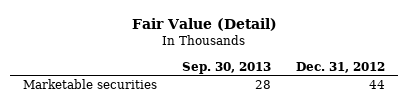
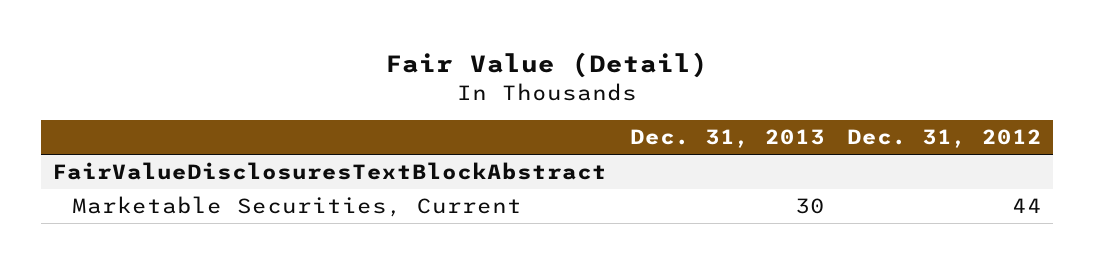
[181,61,271,74] Sep. 30, 2013 -> none
none -> [629,129,825,149] Dec. 31, 2013
none -> [52,162,608,181] FairValueDisclosuresTextBlockAbstract
[22,79,157,90] Marketable securities -> [72,196,523,218] Marketable Securities, Current

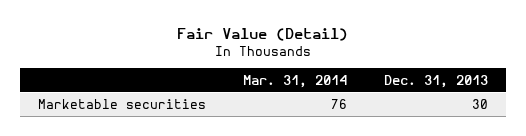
[846,129,1042,149] Dec. 31, 2012 -> none
none -> [243,74,348,88] Mar. 31, 2014
[52,162,608,181] FairValueDisclosuresTextBlockAbstract -> none
[72,196,523,218] Marketable Securities, Current -> [38,99,207,110] Marketable securities

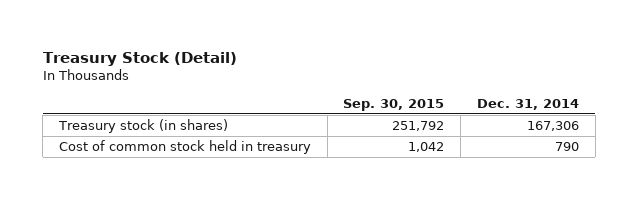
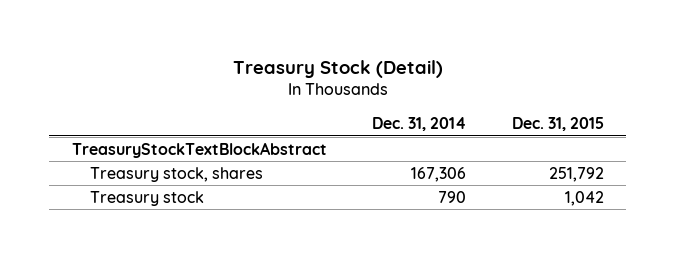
[343,98,445,111] Sep. 30, 2015 -> none
none -> [511,117,604,132] Dec. 31, 2015
none -> [71,141,327,158] TreasuryStockTextBlockAbstract
[57,118,228,133] Treasury stock (in shares) -> [89,166,263,182] Treasury stock, shares
[58,139,311,154] Cost of common stock held in treasury -> [89,190,204,206] Treasury stock

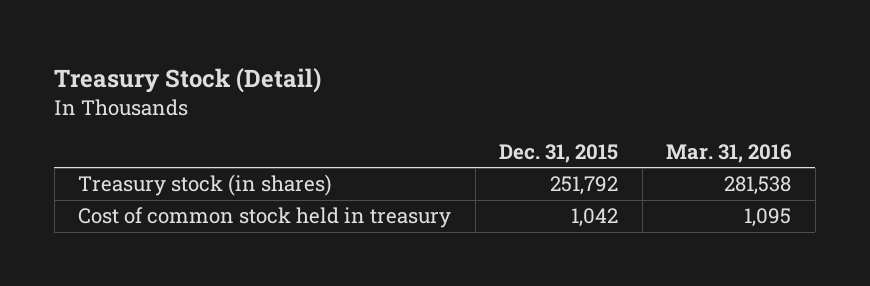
[372,117,467,132] Dec. 31, 2014 -> none
none -> [666,143,793,163] Mar. 31, 2016
[71,141,327,158] TreasuryStockTextBlockAbstract -> none
[89,166,263,182] Treasury stock, shares -> [78,174,333,197] Treasury stock (in shares)
[89,190,204,206] Treasury stock -> [78,207,452,229] Cost of common stock held in treasury

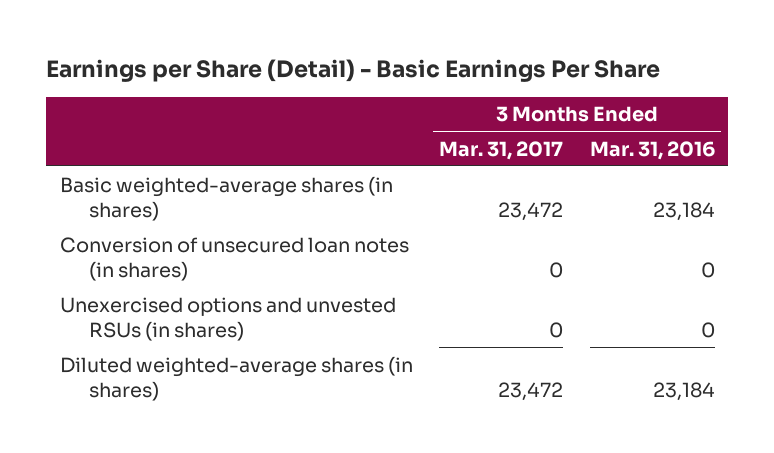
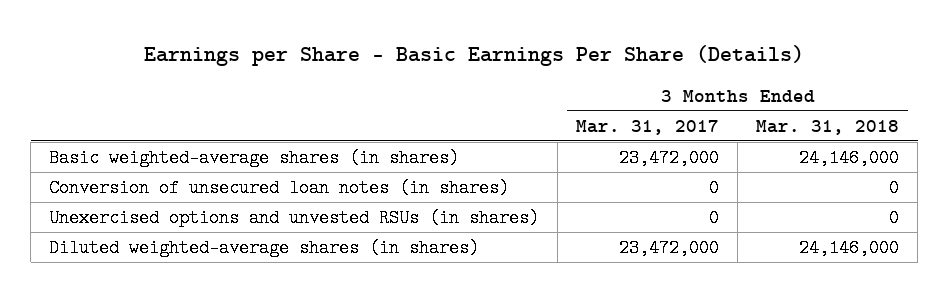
[46,58,661,82] Earnings per Share (Detail) - Basic Earnings Per Share -> [144,44,805,66] Earnings per Share - Basic Earnings Per Share (Details)
[589,140,715,160] Mar. 31, 2016 -> none
none -> [756,119,900,135] Mar. 31, 2018
[498,202,564,222] 23,472 -> [619,149,720,168] 23,472,000
[498,382,564,402] 23,472 -> [619,239,720,258] 23,472,000

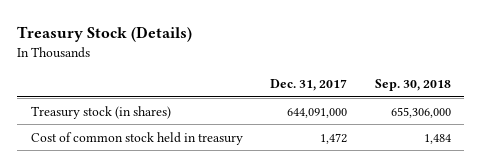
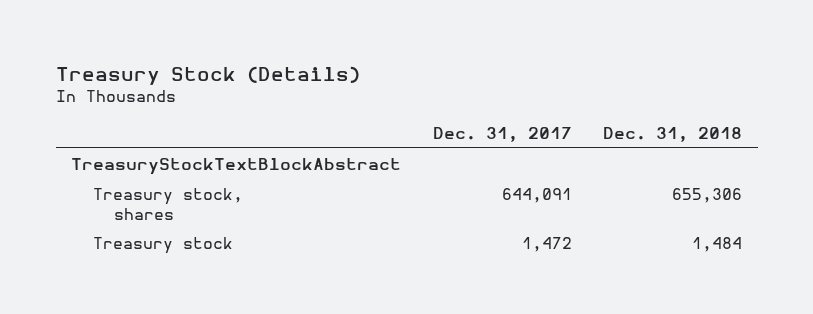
[374,79,451,92] Sep. 30, 2018 -> none
none -> [603,127,743,143] Dec. 31, 2018
none -> [71,157,402,175] TreasuryStockTextBlockAbstract
[30,105,171,119] Treasury stock (in shares) -> [92,187,243,220] Treasury stock, shares
[287,107,348,118] 644,091,000 -> [501,187,572,203] 644,091
[30,131,243,145] Cost of common stock held in treasury -> [92,236,233,254] Treasury stock

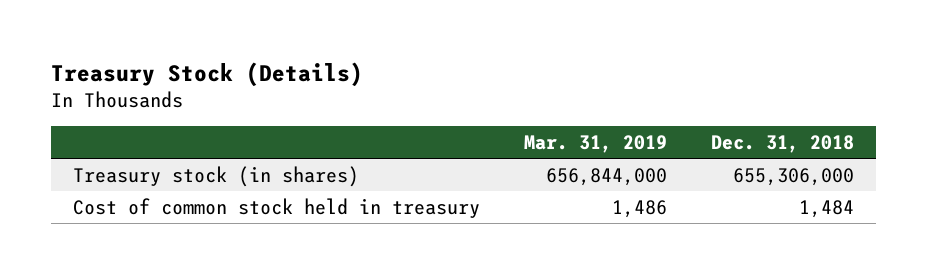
[432,127,572,143] Dec. 31, 2017 -> none
none -> [523,135,667,154] Mar. 31, 2019
[71,157,402,175] TreasuryStockTextBlockAbstract -> none
[92,187,243,220] Treasury stock, shares -> [72,165,359,187] Treasury stock (in shares)
[672,187,743,203] 655,306 -> [732,167,854,186] 655,306,000
[92,236,233,254] Treasury stock -> [72,197,480,218] Cost of common stock held in treasury

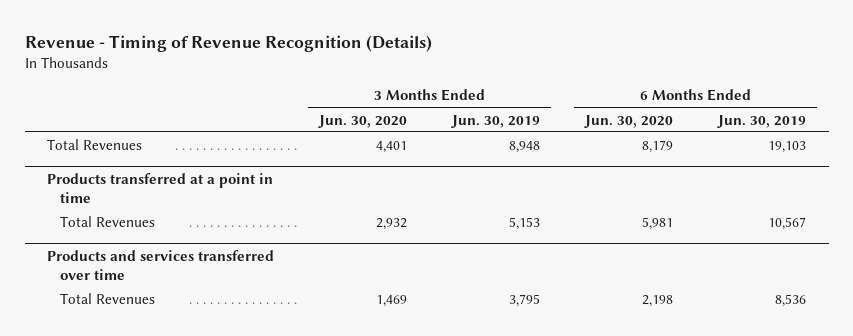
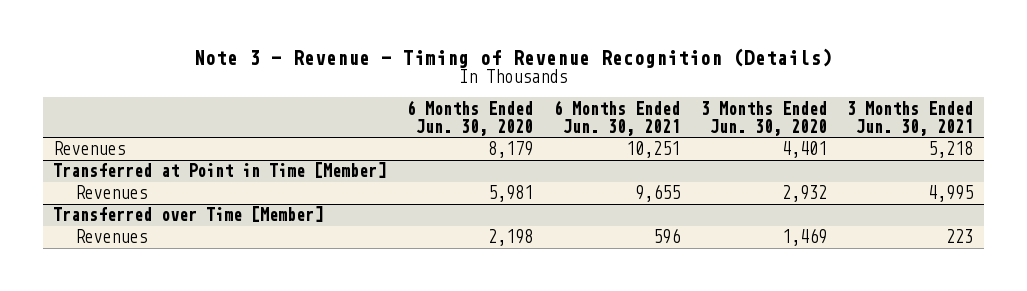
[24,34,432,52] Revenue - Timing of Revenue Recognition (Details) -> [194,47,833,68] Note 3 - Revenue - Timing of Revenue Recognition (Details)
[451,114,541,128] Jun. 30, 2019 -> none
[717,114,807,128] Jun. 30, 2019 -> none
none -> [553,99,680,136] 6 Months Ended Jun. 30, 2021
none -> [847,100,974,136] 3 Months Ended Jun. 30, 2021
[47,138,143,150] Total Revenues -> [53,141,126,156] Revenues
[47,172,274,204] Products transferred at a point in time -> [53,162,387,179] Transferred at Point in Time [Member]
[60,215,156,227] Total Revenues -> [75,185,148,200] Revenues
[47,249,275,281] Products and services transferred over time -> [53,206,324,223] Transferred over Time [Member]
[60,292,156,304] Total Revenues -> [75,229,148,244] Revenues

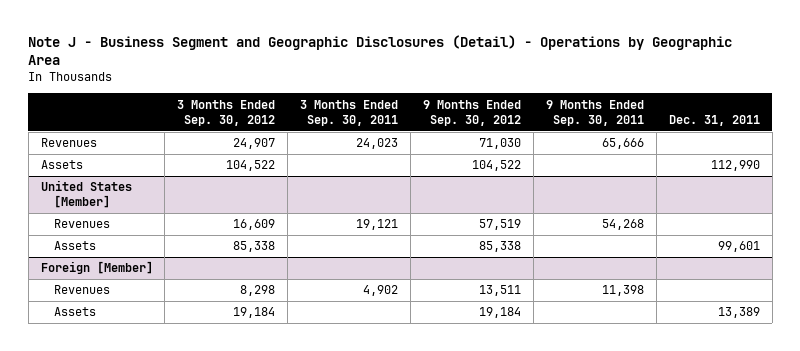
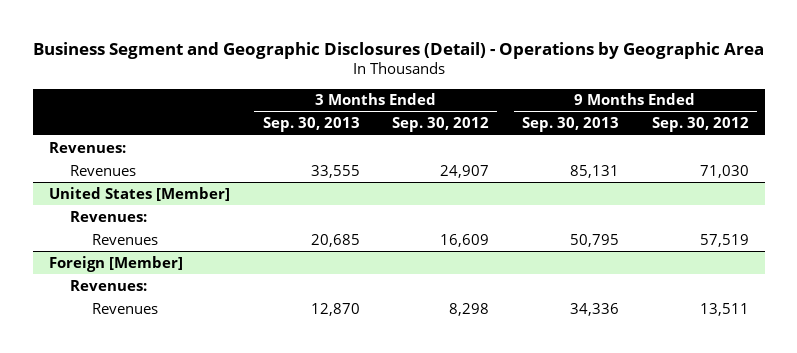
[28,34,733,66] Note J - Business Segment and Geographic Disclosures (Detail) - Operations by Geographic Area -> [32,41,764,59] Business Segment and Geographic Disclosures (Detail) - Operations by Geographic Area
[300,99,399,126] 3 Months Ended Sep. 30, 2011 -> none
[545,99,644,126] 9 Months Ended Sep. 30, 2011 -> none
[668,114,760,126] Dec. 31, 2011 -> none
none -> [262,117,360,133] Sep. 30, 2013
none -> [521,117,619,133] Sep. 30, 2013
none -> [48,141,126,153] Revenues:
[40,160,83,170] Assets -> none
none -> [70,210,148,222] Revenues:
[53,241,96,251] Assets -> none
none -> [70,279,148,291] Revenues:
[53,307,96,317] Assets -> none

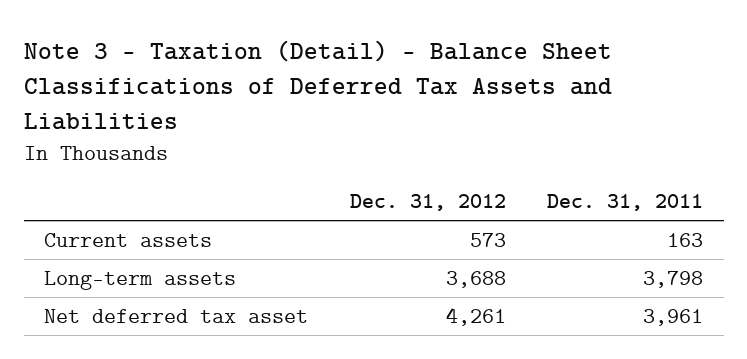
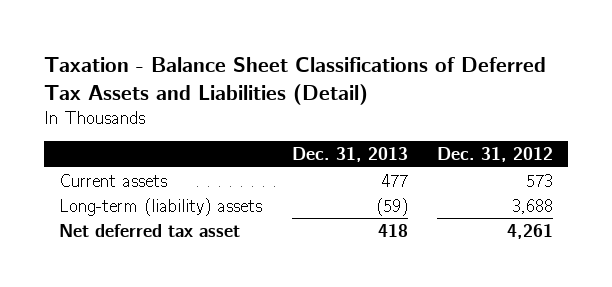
[23,39,612,131] Note 3 - Taxation (Detail) - Balance Sheet Classifications of Deferred Tax Assets and Liabilities -> [44,56,547,105] Taxation - Balance Sheet Classifications of Deferred Tax Assets and Liabilities (Detail)
[546,194,703,212] Dec. 31, 2011 -> none
none -> [291,147,408,163] Dec. 31, 2013
[44,270,237,290] Long-term assets -> [59,197,263,216] Long-term (liability) assets

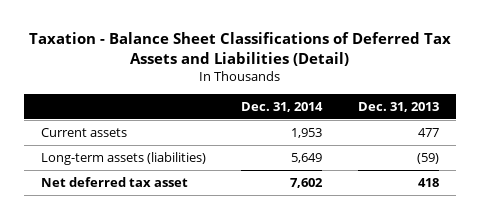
[437,147,554,163] Dec. 31, 2012 -> none
none -> [241,102,324,113] Dec. 31, 2014
[59,197,263,216] Long-term (liability) assets -> [41,151,207,165] Long-term assets (liabilities)

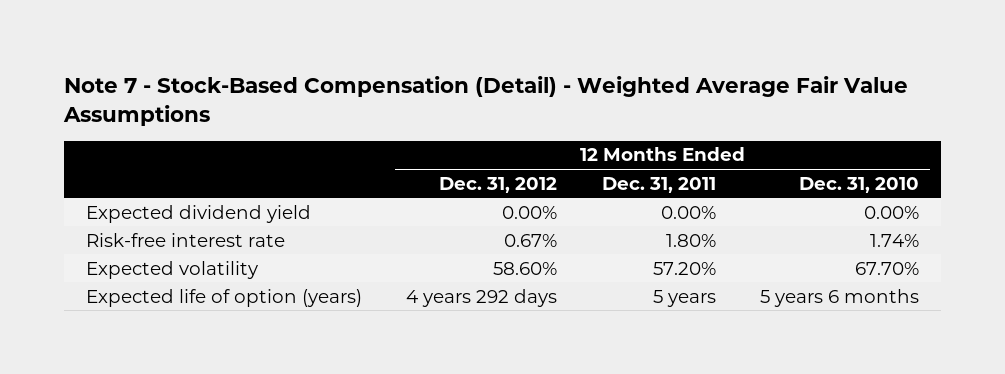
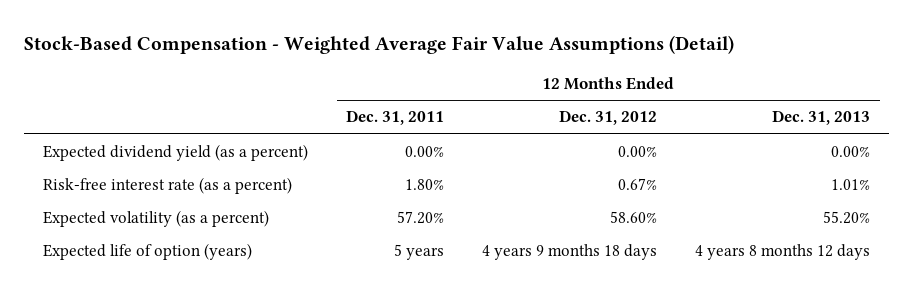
[62,75,908,126] Note 7 - Stock-Based Compensation (Detail) - Weighted Average Fair Value Assumptions -> [24,35,735,55] Stock-Based Compensation - Weighted Average Fair Value Assumptions (Detail)
[799,176,920,193] Dec. 31, 2010 -> none
none -> [772,110,871,126] Dec. 31, 2013
[86,204,312,223] Expected dividend yield -> [43,144,309,162] Expected dividend yield (as a percent)
[86,232,286,247] Risk-free interest rate -> [43,177,293,195] Risk-free interest rate (as a percent)
[86,260,259,279] Expected volatility -> [43,210,270,228] Expected volatility (as a percent)
[406,288,558,307] 4 years 292 days -> [482,244,658,261] 4 years 9 months 18 days

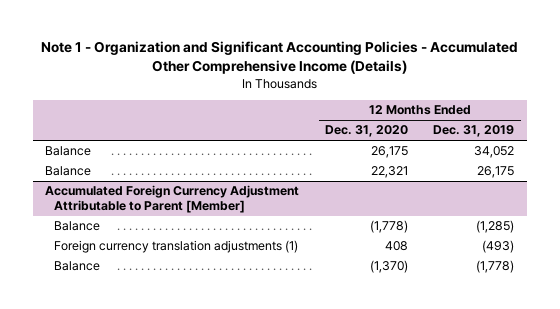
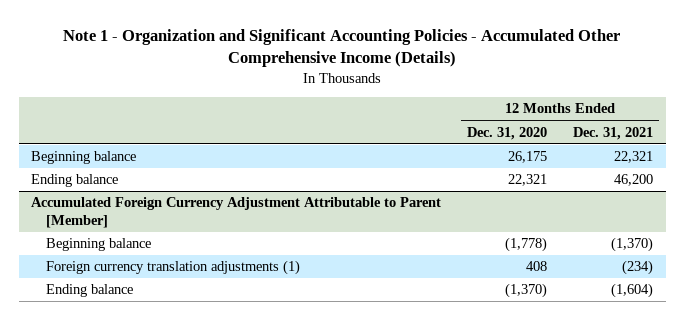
[433,125,515,138] Dec. 31, 2019 -> none
none -> [572,126,653,140] Dec. 31, 2021
[45,146,92,157] Balance -> [31,151,137,165] Beginning balance
[45,166,92,177] Balance -> [31,174,119,188] Ending balance
[54,221,101,232] Balance -> [45,238,151,252] Beginning balance
[54,261,101,272] Balance -> [45,284,133,298] Ending balance

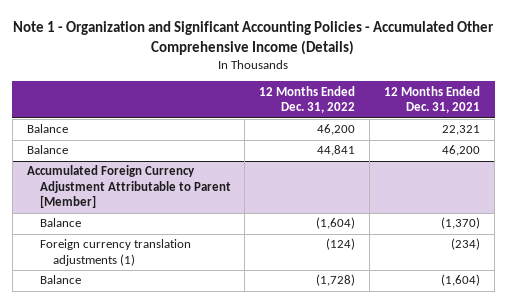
[467,126,548,140] Dec. 31, 2020 -> none
none -> [259,85,356,114] 12 Months Ended Dec. 31, 2022
[31,151,137,165] Beginning balance -> [26,124,68,134] Balance
[31,174,119,188] Ending balance -> [26,145,68,155] Balance
[45,238,151,252] Beginning balance -> [39,218,81,228] Balance
[45,284,133,298] Ending balance -> [39,275,81,285] Balance

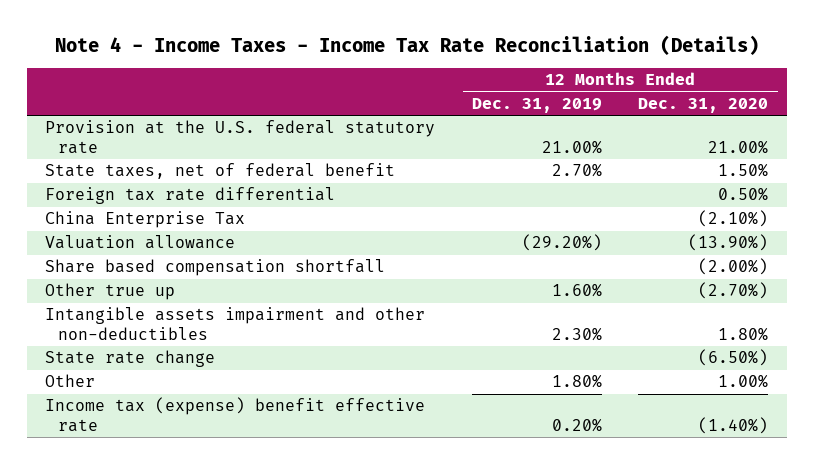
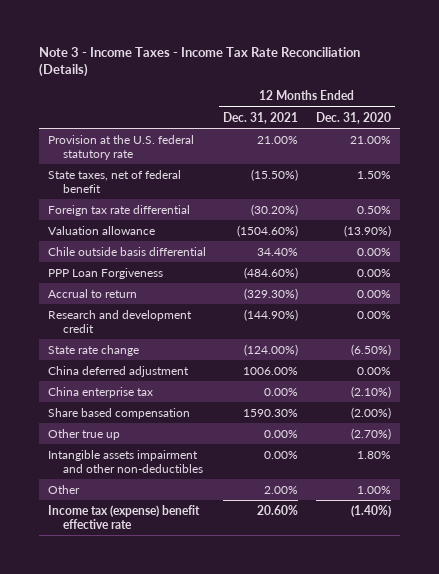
[54,34,759,55] Note 4 - Income Taxes - Income Tax Rate Reconciliation (Details) -> [39,46,361,78] Note 3 - Income Taxes - Income Tax Rate Reconciliation (Details)
[471,98,602,114] Dec. 31, 2019 -> none
none -> [223,111,299,124] Dec. 31, 2021
[45,211,246,229] China Enterprise Tax -> none
none -> [47,246,206,256] Chile outside basis differential
none -> [47,267,163,279] PPP Loan Forgiveness
none -> [47,288,137,298] Accrual to return
none -> [47,309,192,333] Research and development credit
[45,350,216,368] State rate change -> [47,344,139,356] State rate change
none -> [47,365,189,377] China deferred adjustment
none -> [47,386,153,398] China enterprise tax
[45,259,386,277] Share based compensation shortfall -> [47,407,190,419] Share based compensation

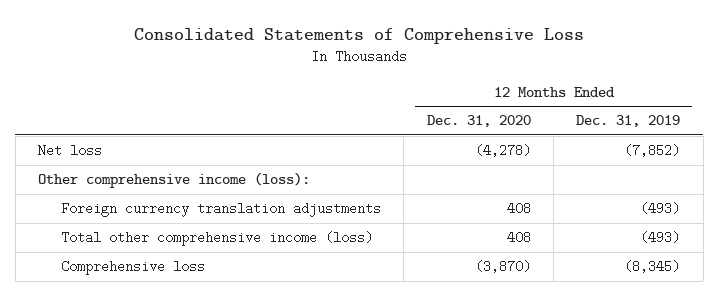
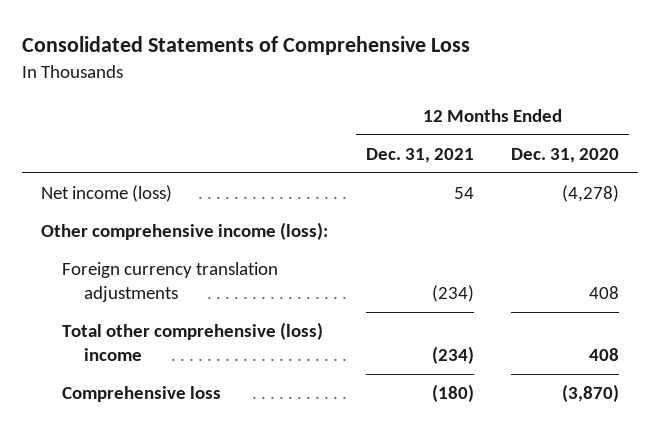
[576,115,681,128] Dec. 31, 2019 -> none
none -> [365,147,474,163] Dec. 31, 2021
[38,144,103,158] Net loss -> [41,185,173,203] Net income (loss)
[60,231,373,247] Total other comprehensive income (loss) -> [62,322,324,362] Total other comprehensive (loss) income

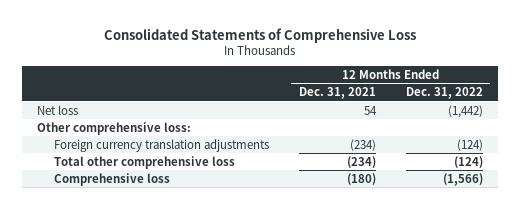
[511,147,620,163] Dec. 31, 2020 -> none
none -> [405,87,483,100] Dec. 31, 2022
[41,185,173,203] Net income (loss) -> [36,104,78,115] Net loss
[41,222,329,241] Other comprehensive income (loss): -> [36,121,191,135] Other comprehensive loss:
[62,322,324,362] Total other comprehensive (loss) income -> [53,155,235,169] Total other comprehensive loss

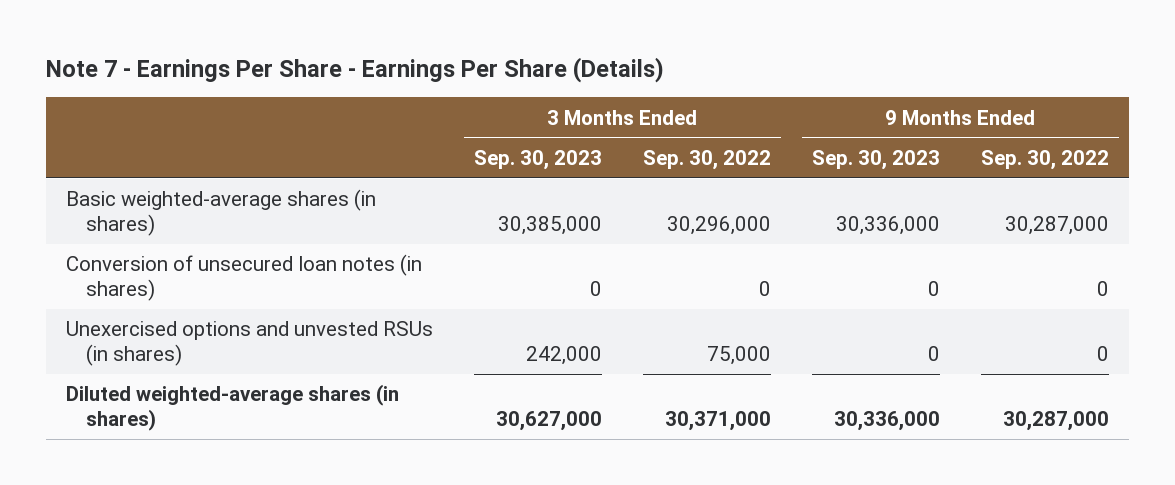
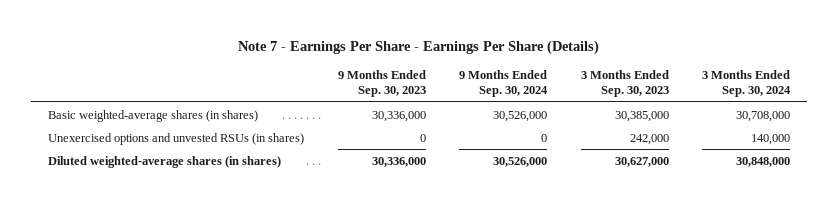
[642,149,771,170] Sep. 30, 2022 -> none
[980,149,1109,170] Sep. 30, 2022 -> none
none -> [459,70,549,98] 9 Months Ended Sep. 30, 2024
none -> [702,70,792,98] 3 Months Ended Sep. 30, 2024
[66,254,423,302] Conversion of unsecured loan notes (in shares) -> none

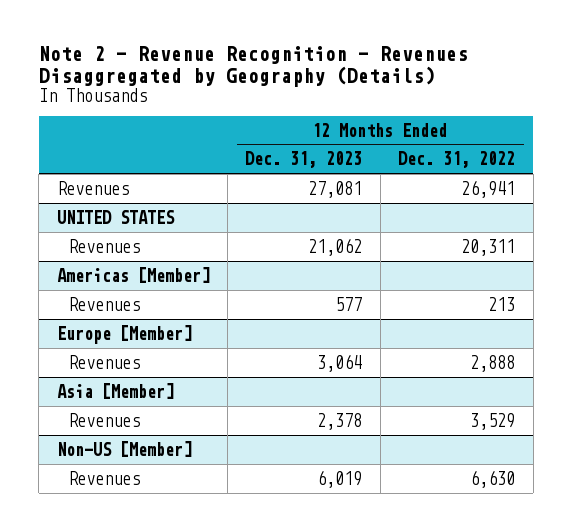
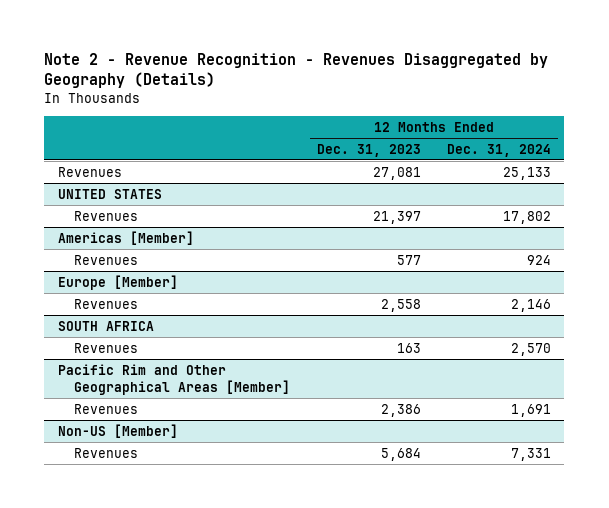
[398,151,516,169] Dec. 31, 2022 -> none
none -> [447,143,552,157] Dec. 31, 2024
[308,237,363,256] 21,062 -> [372,210,421,224] 21,397
[56,382,174,399] Asia [Member] -> none
[317,353,363,372] 3,064 -> [380,298,421,312] 2,558
none -> [57,320,154,331] SOUTH AFRICA
[317,412,363,430] 2,378 -> [396,342,421,353] 163
none -> [57,363,291,395] Pacific Rim and Other Geographical Areas [Member]
none -> [74,403,139,414] Revenues
[317,469,363,488] 6,019 -> [380,447,421,461] 5,684

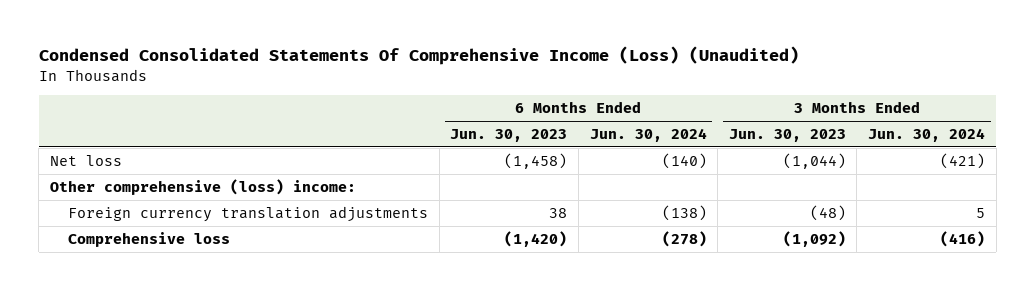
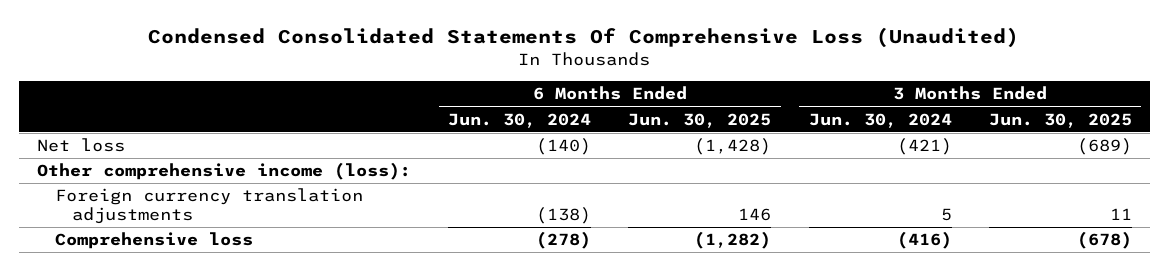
[38,46,799,66] Condensed Consolidated Statements Of Comprehensive Income (Loss) (Unaudited) -> [148,27,1020,49] Condensed Consolidated Statements Of Comprehensive Loss (Unaudited)
[450,129,568,143] Jun. 30, 2023 -> none
[728,129,846,143] Jun. 30, 2023 -> none
none -> [628,112,772,128] Jun. 30, 2025
none -> [988,112,1132,128] Jun. 30, 2025
[50,178,357,195] Other comprehensive (loss) income: -> [37,162,412,181] Other comprehensive income (loss):

